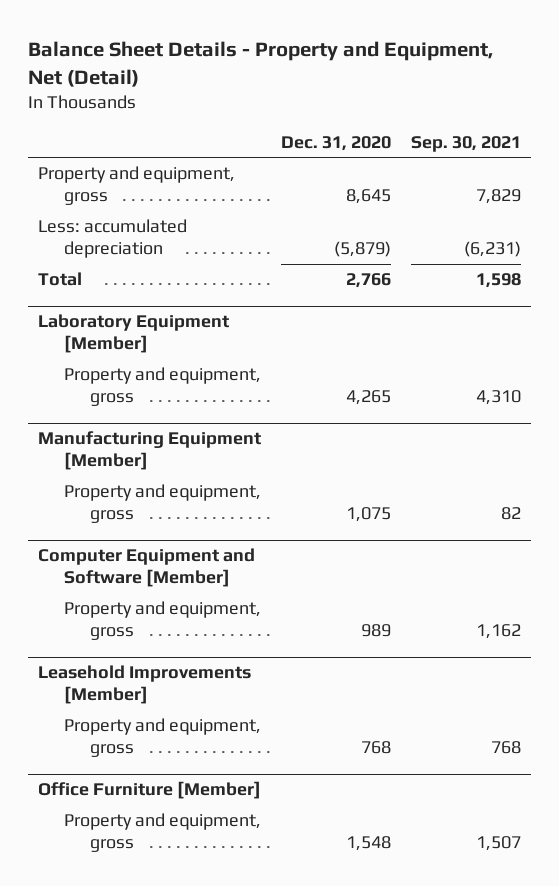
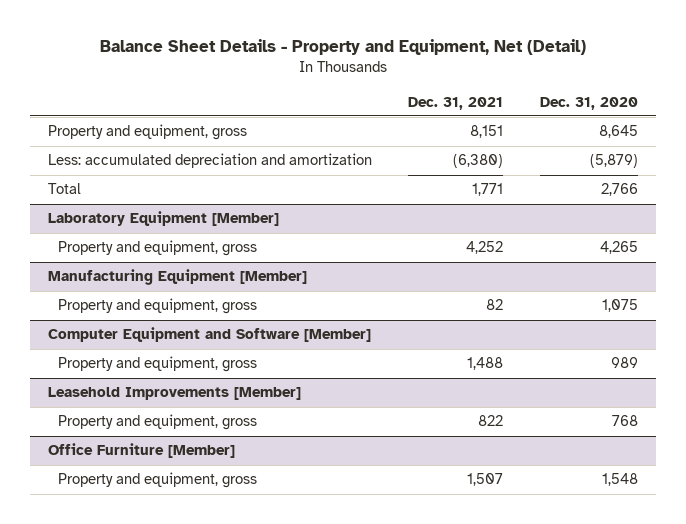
[410,135,521,152] Sep. 30, 2021 -> none
none -> [408,96,504,110] Dec. 31, 2021
[37,219,187,259] Less: accumulated depreciation -> [47,153,372,169] Less: accumulated depreciation and amortization

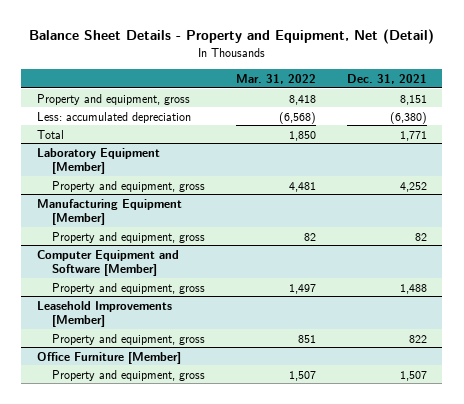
[539,96,638,110] Dec. 31, 2020 -> none
none -> [235,73,316,84] Mar. 31, 2022
[47,153,372,169] Less: accumulated depreciation and amortization -> [36,111,191,123] Less: accumulated depreciation

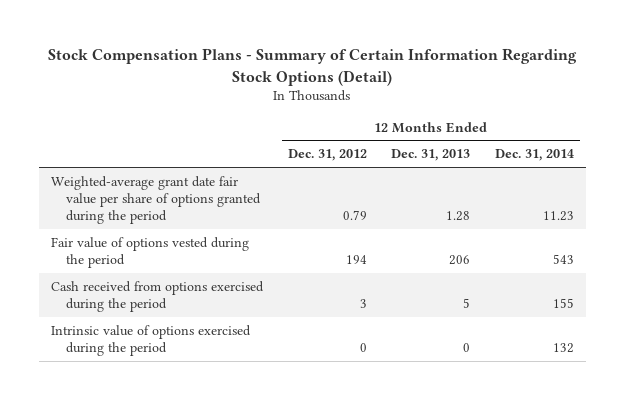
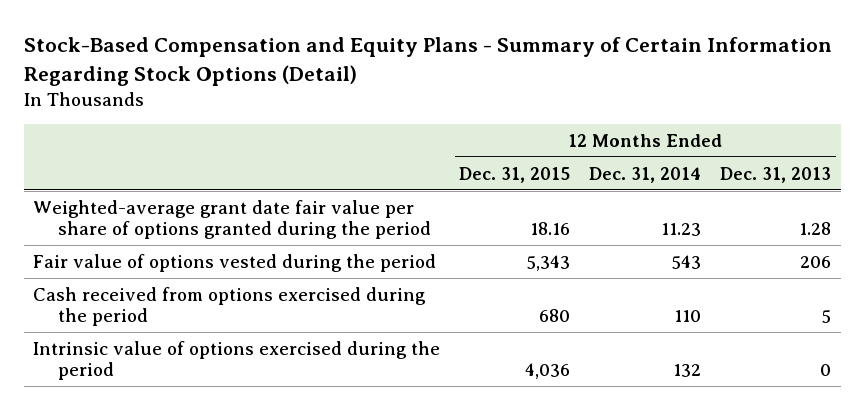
[48,48,578,86] Stock Compensation Plans - Summary of Certain Information Regarding Stock Options (Detail) -> [23,37,832,86] Stock-Based Compensation and Equity Plans - Summary of Certain Information Regarding Stock Options (Detail)
[287,149,367,162] Dec. 31, 2012 -> none
none -> [459,166,571,183] Dec. 31, 2015
[552,297,574,308] 155 -> [674,310,702,323] 110

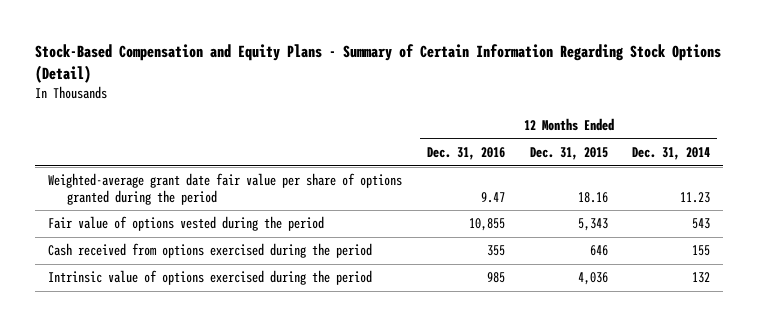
[720,166,832,183] Dec. 31, 2013 -> none
none -> [426,147,505,161] Dec. 31, 2016
[539,309,571,323] 680 -> [589,245,608,257] 646
[674,310,702,323] 110 -> [692,245,711,257] 155

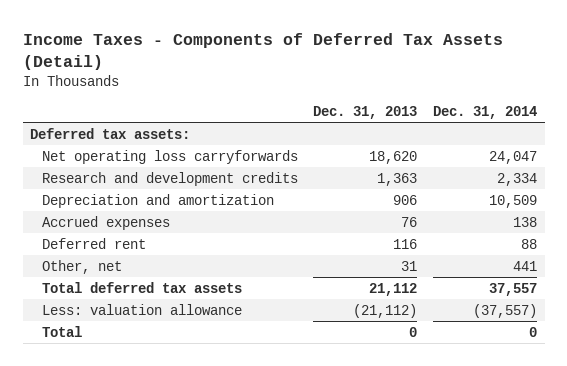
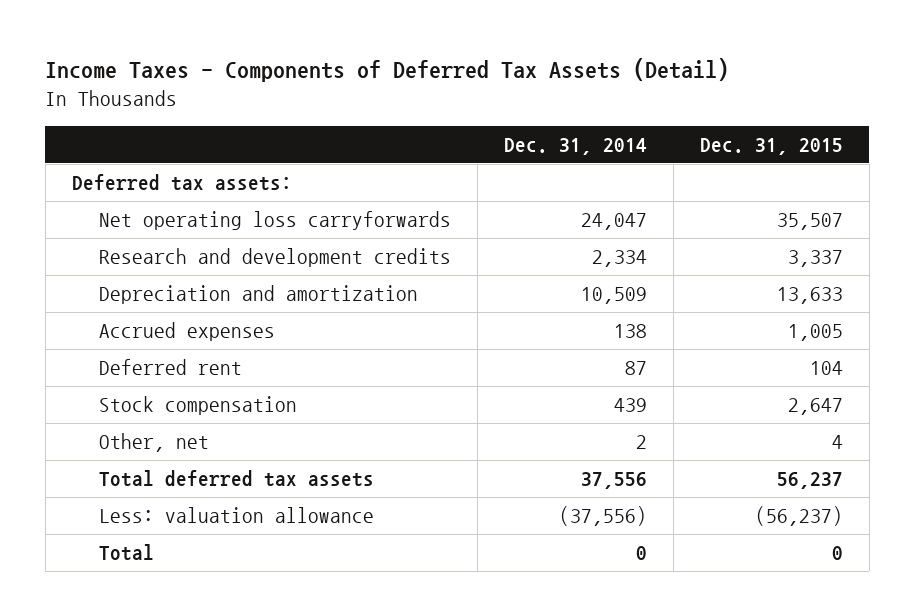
[313,105,418,119] Dec. 31, 2013 -> none
none -> [699,138,843,156] Dec. 31, 2015
[520,238,537,249] 88 -> [624,360,647,375] 87
none -> [98,395,297,415] Stock compensation
[512,260,537,271] 441 -> [635,434,647,449] 2
[488,282,537,296] 37,557 -> [580,471,647,489] 37,556
[472,303,537,318] (37,557) -> [558,505,647,526] (37,556)

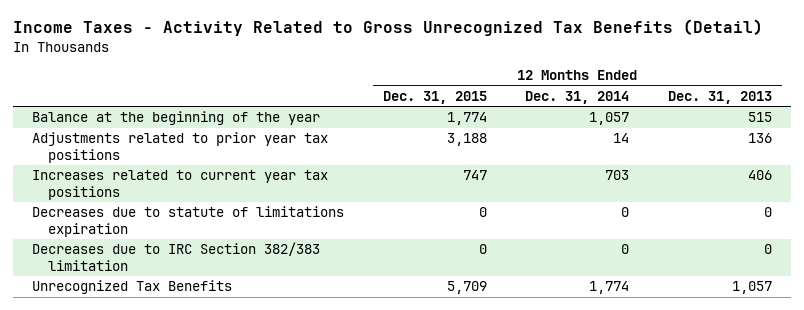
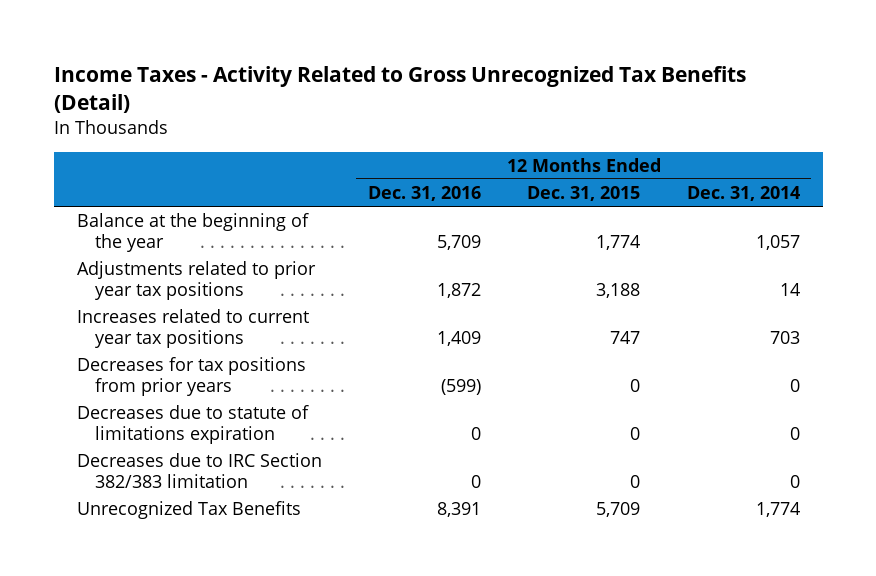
[667,90,772,104] Dec. 31, 2013 -> none
none -> [368,185,482,201] Dec. 31, 2016
none -> [76,356,306,396] Decreases for tax positions from prior years

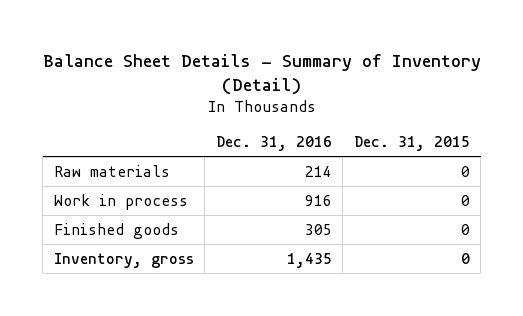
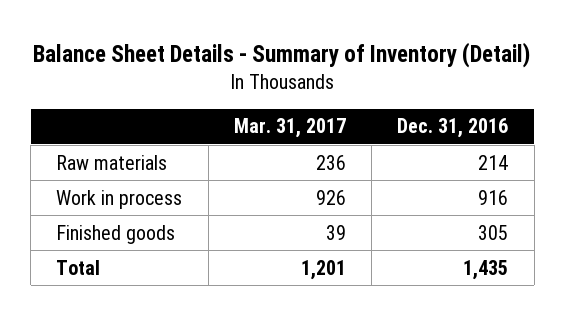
[353,136,470,152] Dec. 31, 2015 -> none
none -> [233,118,346,139] Mar. 31, 2017
[53,253,194,269] Inventory, gross -> [56,259,101,275] Total

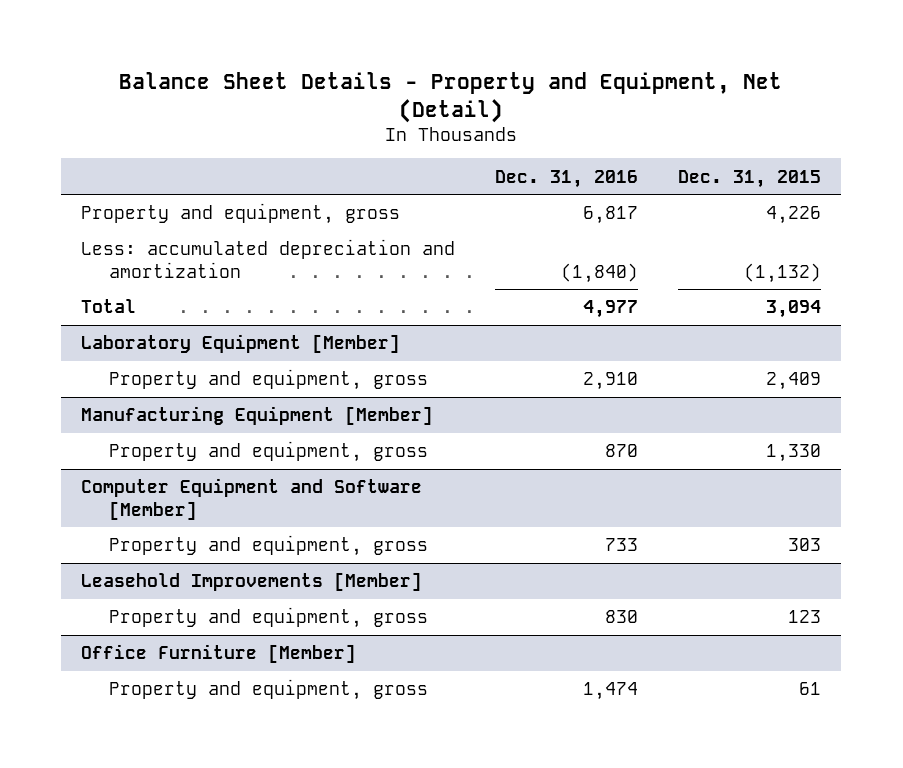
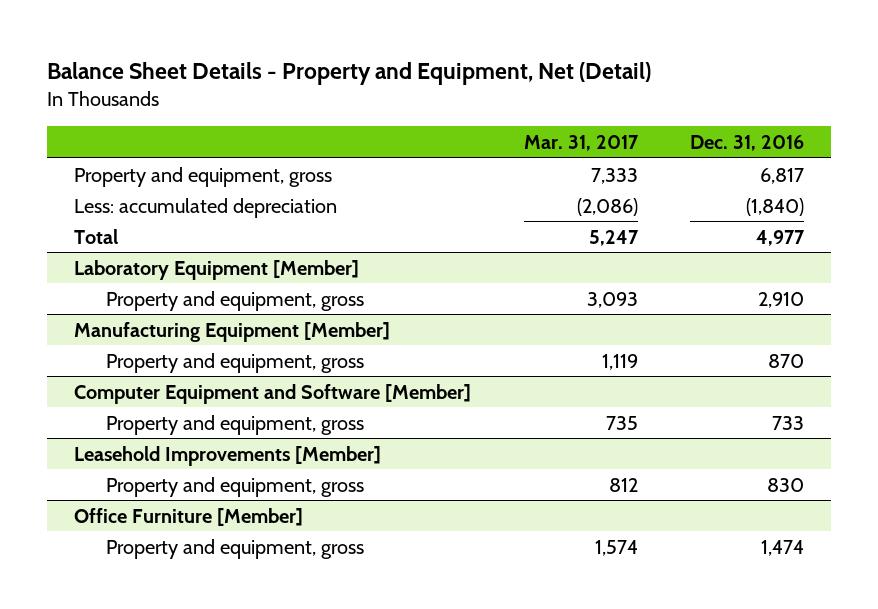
[678,169,822,188] Dec. 31, 2015 -> none
none -> [523,134,639,151] Mar. 31, 2017
[81,239,456,278] Less: accumulated depreciation and amortization -> [73,197,337,218] Less: accumulated depreciation

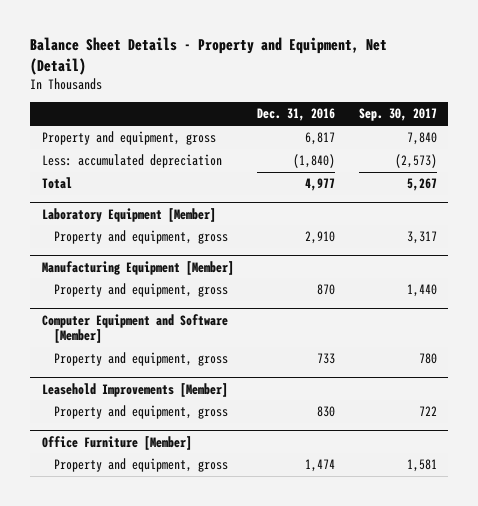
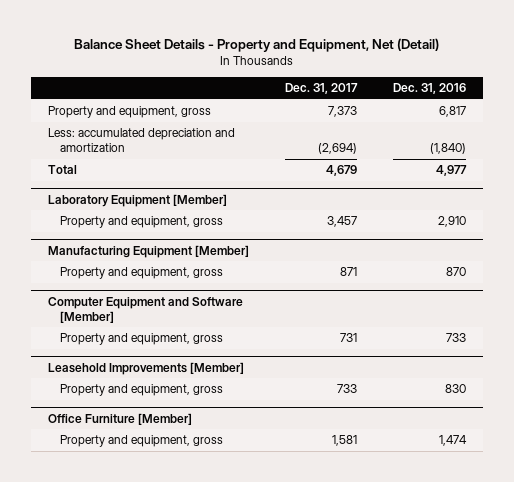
[358,108,437,122] Sep. 30, 2017 -> none
none -> [285,83,359,95] Dec. 31, 2017
[41,153,222,168] Less: accumulated depreciation -> [48,128,236,153] Less: accumulated depreciation and amortization

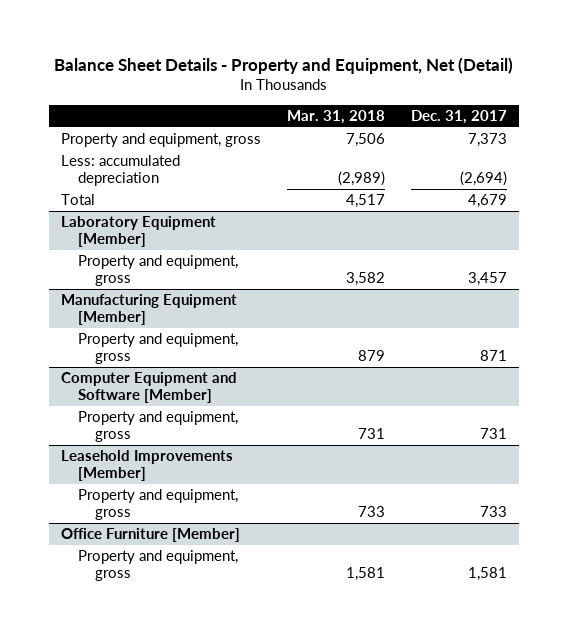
[392,83,466,95] Dec. 31, 2016 -> none
none -> [286,109,385,124] Mar. 31, 2018
[48,128,236,153] Less: accumulated depreciation and amortization -> [61,155,181,187] Less: accumulated depreciation

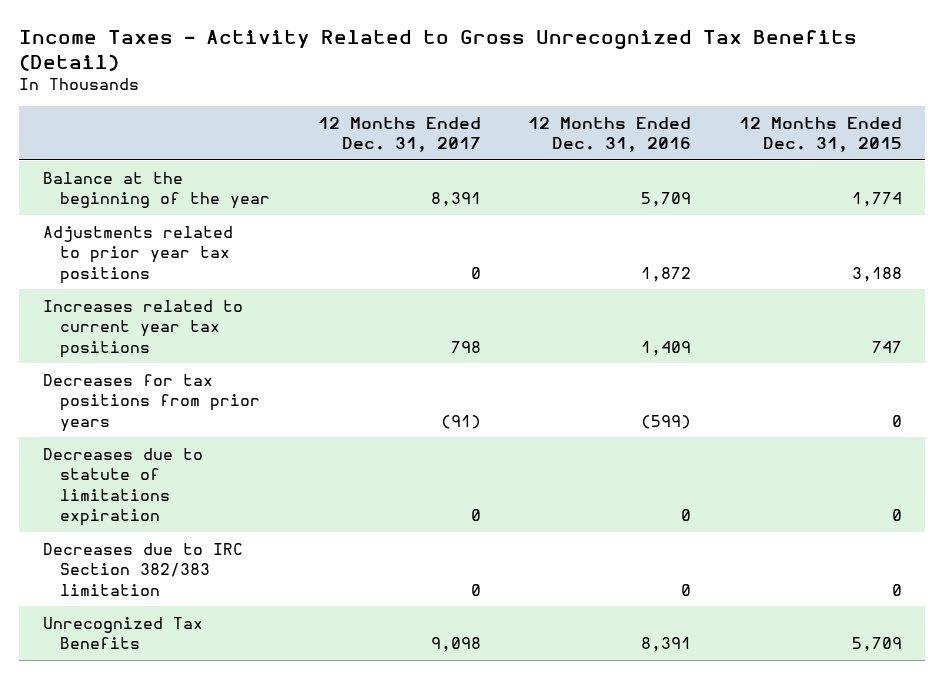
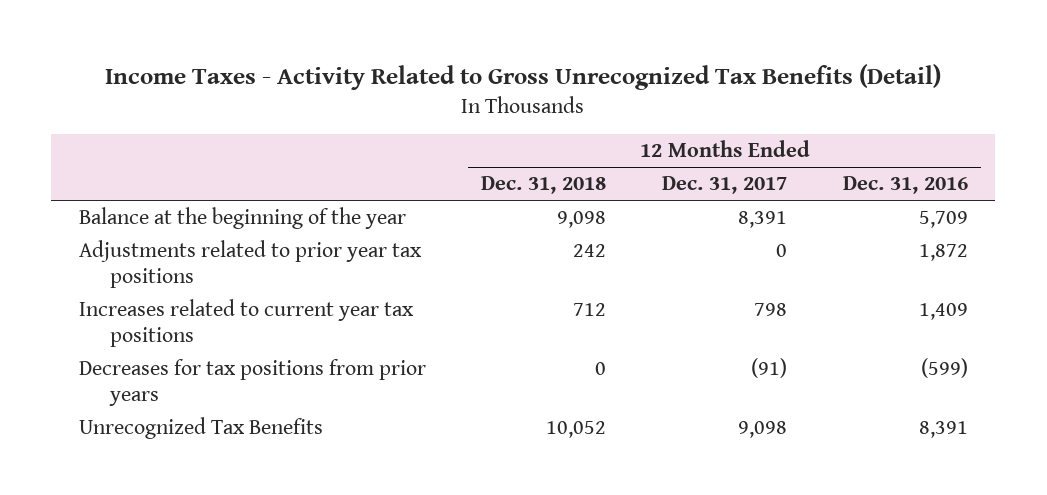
[738,116,902,153] 12 Months Ended Dec. 31, 2015 -> none
none -> [481,176,607,195] Dec. 31, 2018
[43,447,204,527] Decreases due to statute of limitations expiration -> none
[43,542,244,596] Decreases due to IRC Section 382/383 limitation -> none

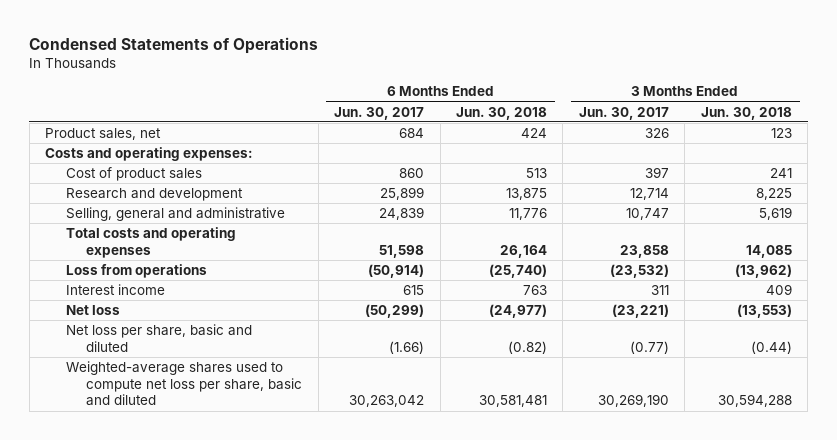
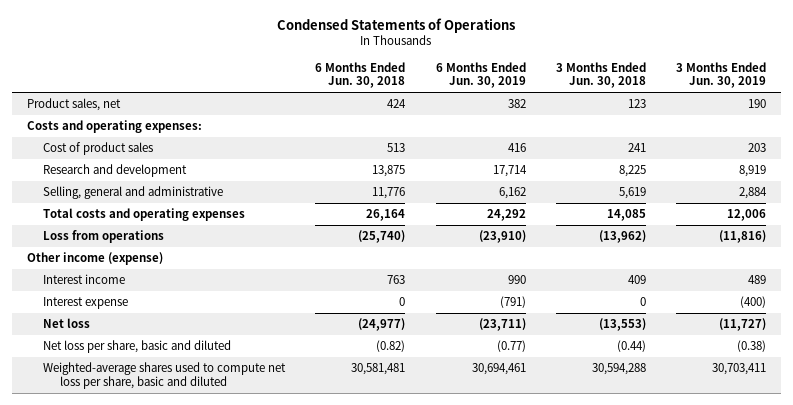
[334,106,425,120] Jun. 30, 2017 -> none
[578,106,669,120] Jun. 30, 2017 -> none
none -> [435,61,526,89] 6 Months Ended Jun. 30, 2019
none -> [675,61,766,89] 3 Months Ended Jun. 30, 2019
none -> [26,252,163,266] Other income (expense)
none -> [43,297,129,310] Interest expense

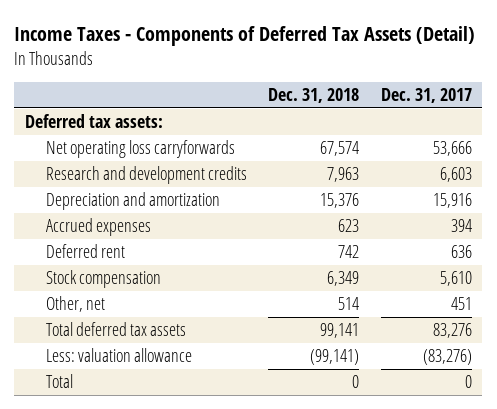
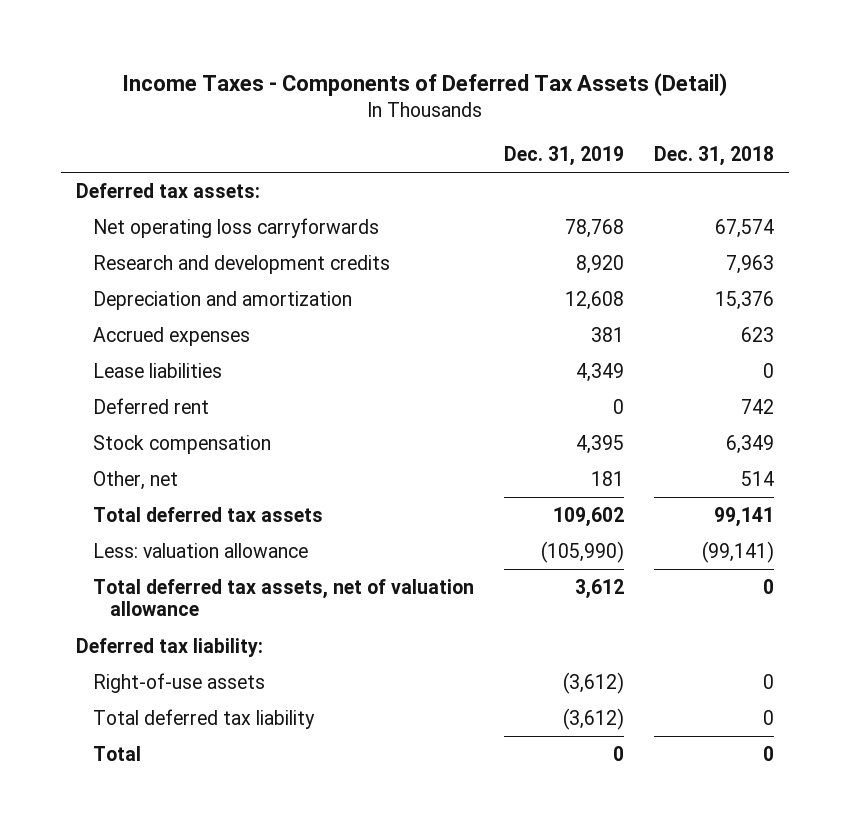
[380,88,472,104] Dec. 31, 2017 -> none
none -> [503,145,624,166] Dec. 31, 2019
none -> [92,363,222,379] Lease liabilities
none -> [92,579,474,617] Total deferred tax assets, net of valuation allowance
none -> [75,638,263,658] Deferred tax liability:
none -> [92,673,265,694] Right-of-use assets
none -> [92,709,315,730] Total deferred tax liability

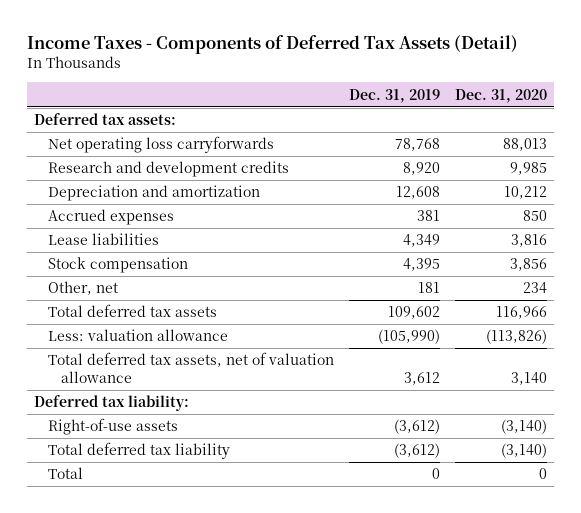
[653,145,774,166] Dec. 31, 2018 -> none
none -> [454,88,547,103] Dec. 31, 2020
[92,398,209,415] Deferred rent -> none

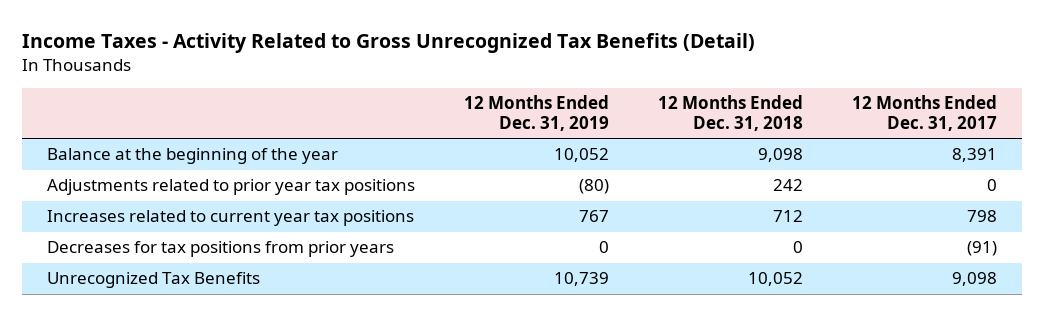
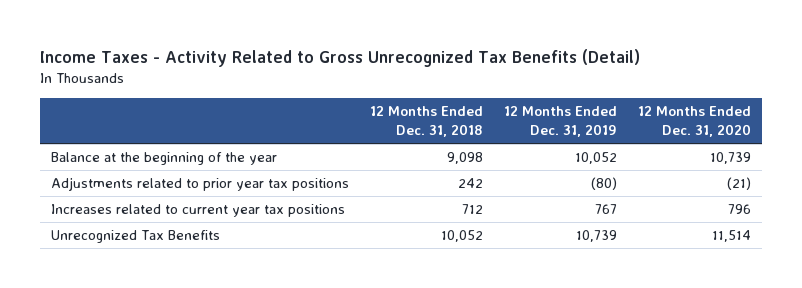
[852,95,998,132] 12 Months Ended Dec. 31, 2017 -> none
none -> [638,106,752,138] 12 Months Ended Dec. 31, 2020
[46,241,394,258] Decreases for tax positions from prior years -> none

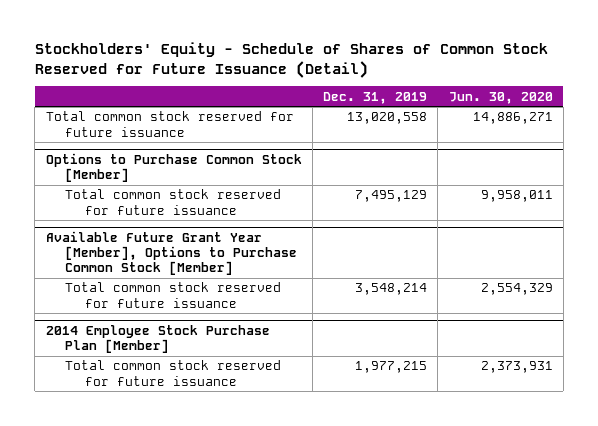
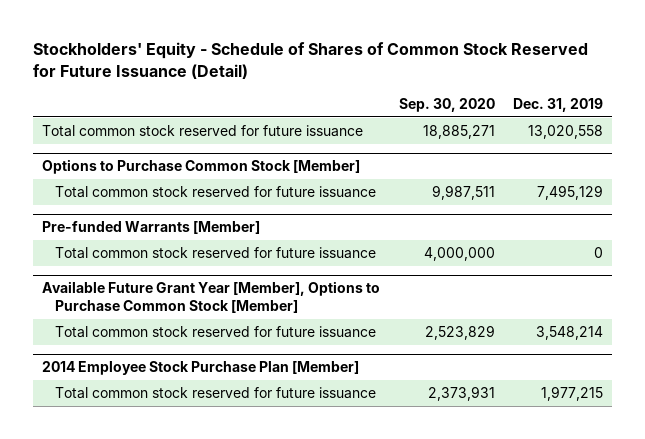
[448,91,553,104] Jun. 30, 2020 -> none
none -> [398,97,495,112] Sep. 30, 2020
none -> [42,221,261,235] Pre-funded Warrants [Member]
none -> [55,247,377,260] Total common stock reserved for future issuance

